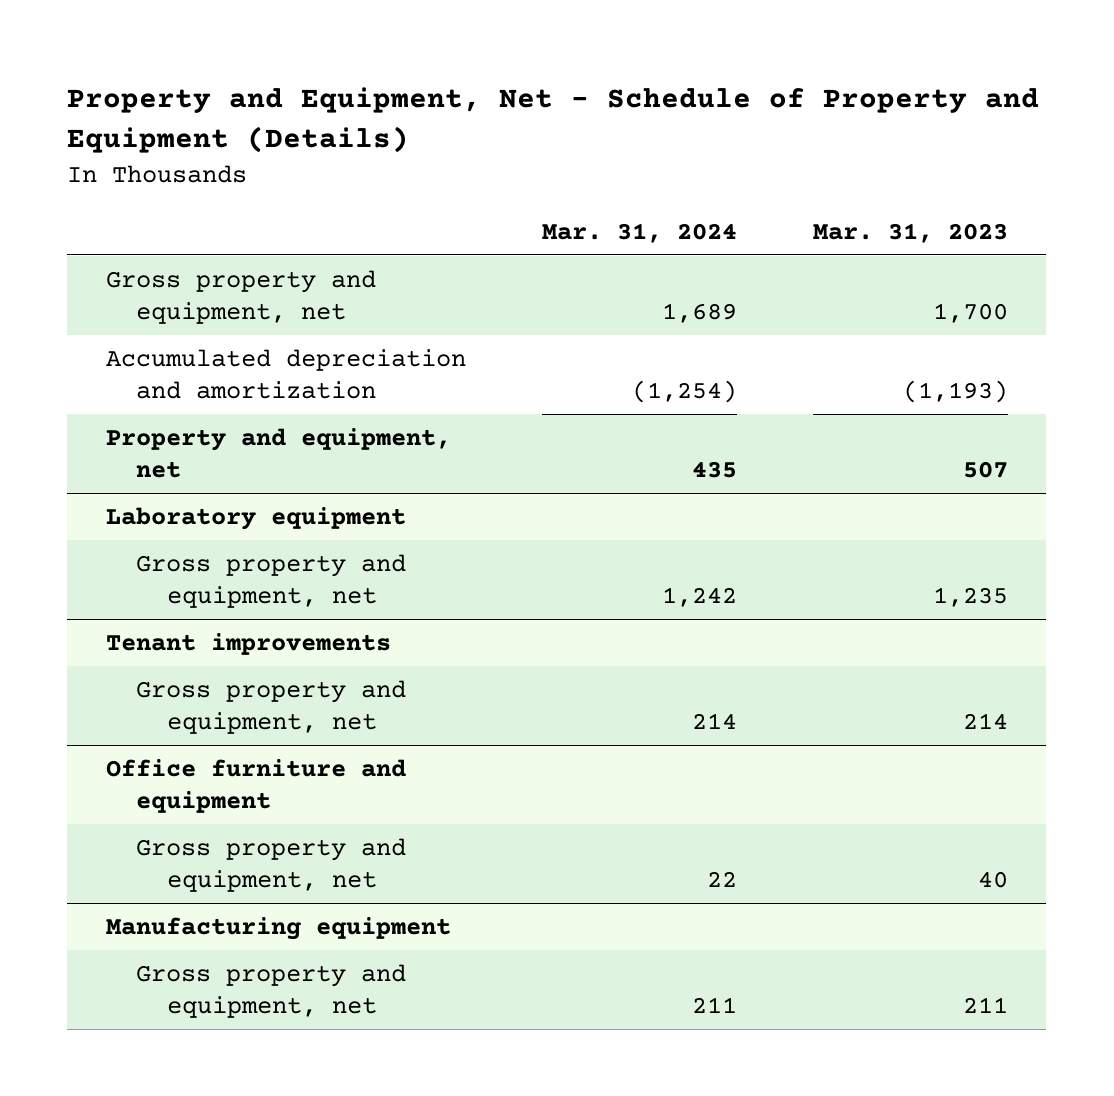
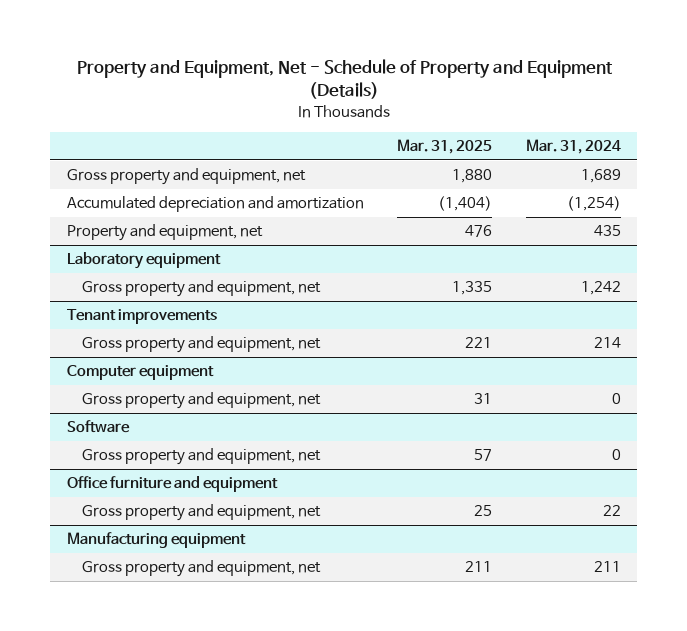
[813,222,1009,243] Mar. 31, 2023 -> none
none -> [397,139,493,155] Mar. 31, 2025
none -> [66,365,214,381] Computer equipment
none -> [82,392,322,410] Gross property and equipment, net
none -> [66,420,130,434] Software
none -> [82,448,322,466] Gross property and equipment, net

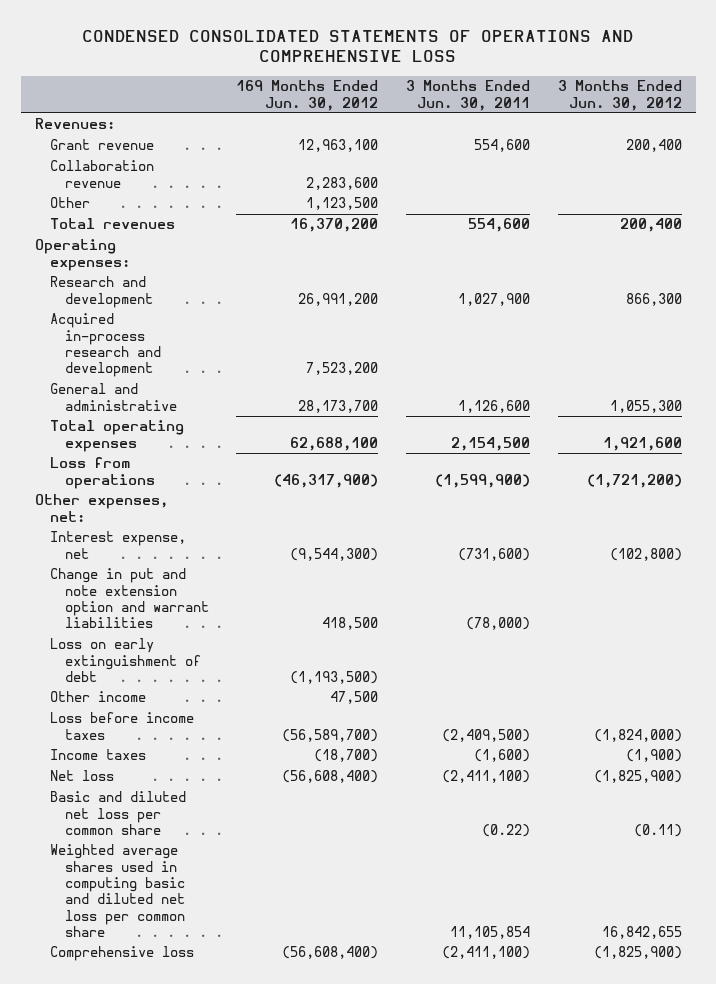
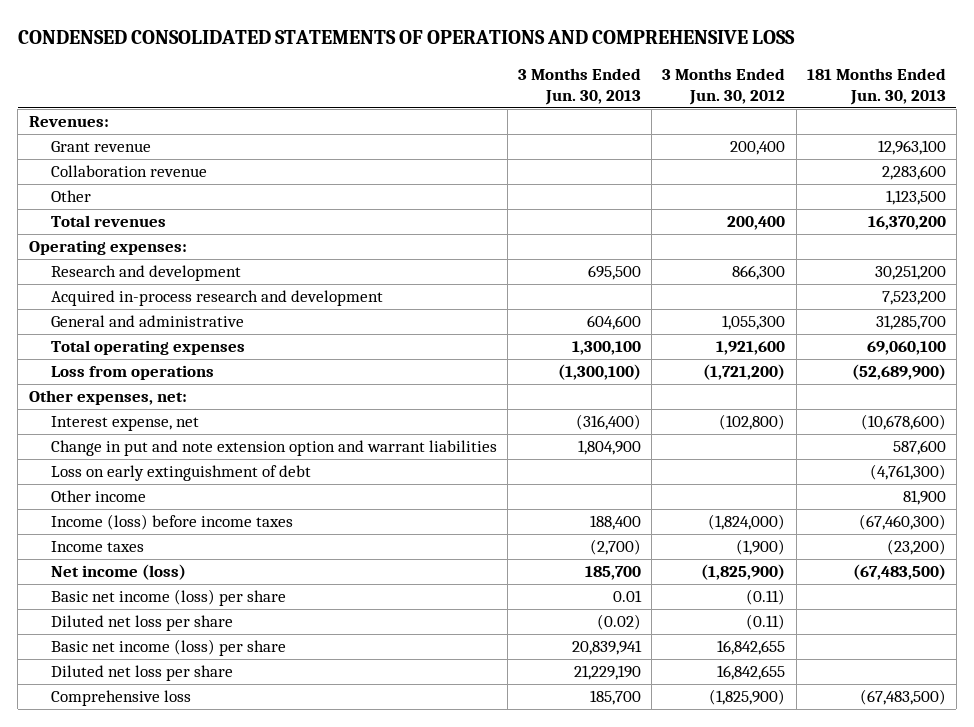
[236,80,379,111] 169 Months Ended Jun. 30, 2012 -> none
[406,80,531,111] 3 Months Ended Jun. 30, 2011 -> none
none -> [518,67,642,105] 3 Months Ended Jun. 30, 2013
none -> [806,67,946,105] 181 Months Ended Jun. 30, 2013
[49,712,194,740] Loss before income taxes -> [50,514,293,531] Income (loss) before income taxes
[49,770,114,782] Net loss -> [50,564,186,581] Net income (loss)
none -> [50,589,286,607] Basic net income (loss) per share
[49,791,186,835] Basic and diluted net loss per common share -> [50,615,233,632] Diluted net loss per share
none -> [50,639,286,657] Basic net income (loss) per share
[49,844,185,937] Weighted average shares used in computing basic and diluted net loss per common share -> [50,665,233,682] Diluted net loss per share

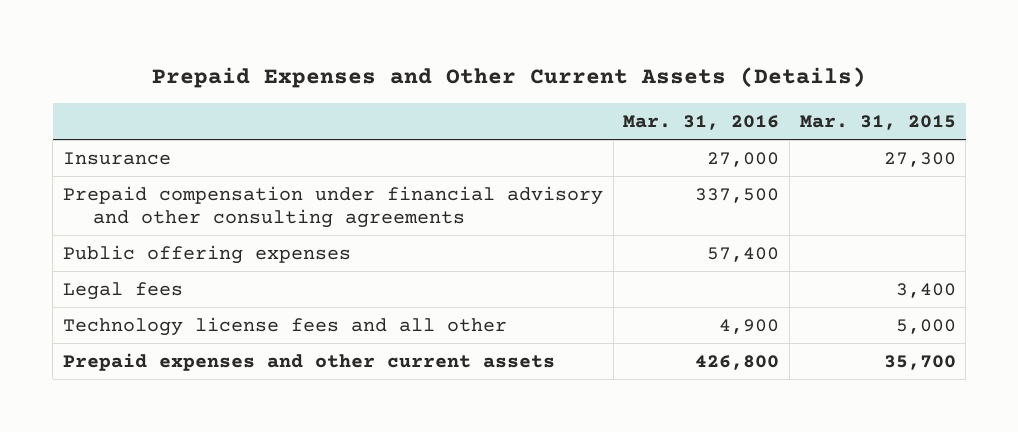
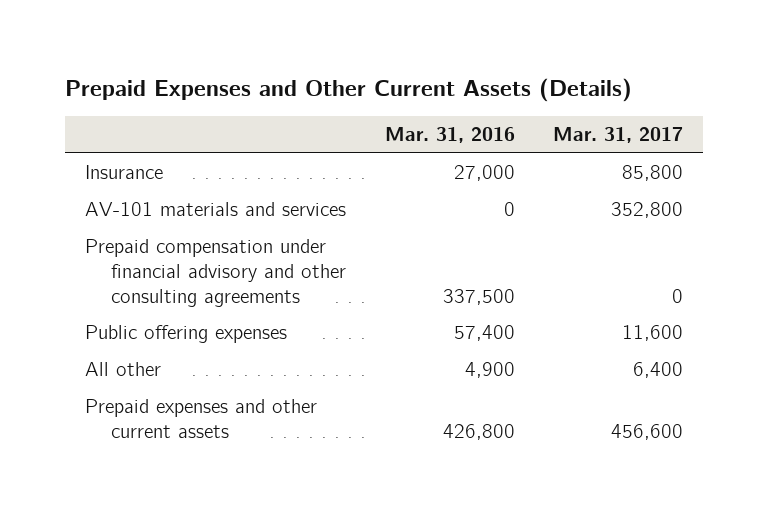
[799,114,956,130] Mar. 31, 2015 -> none
none -> [553,127,684,144] Mar. 31, 2017
none -> [84,202,346,217] AV-101 materials and services
[62,281,183,300] Legal fees -> none
[62,316,507,336] Technology license fees and all other -> none
none -> [84,362,161,377] All other

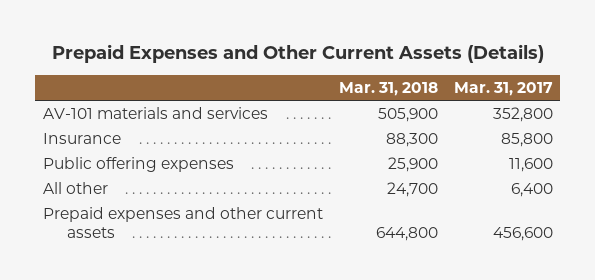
[384,127,515,144] Mar. 31, 2016 -> none
none -> [338,82,438,97] Mar. 31, 2018
[84,239,347,308] Prepaid compensation under financial advisory and other consulting agreements -> none
[84,165,163,180] Insurance -> [42,133,121,145] Insurance

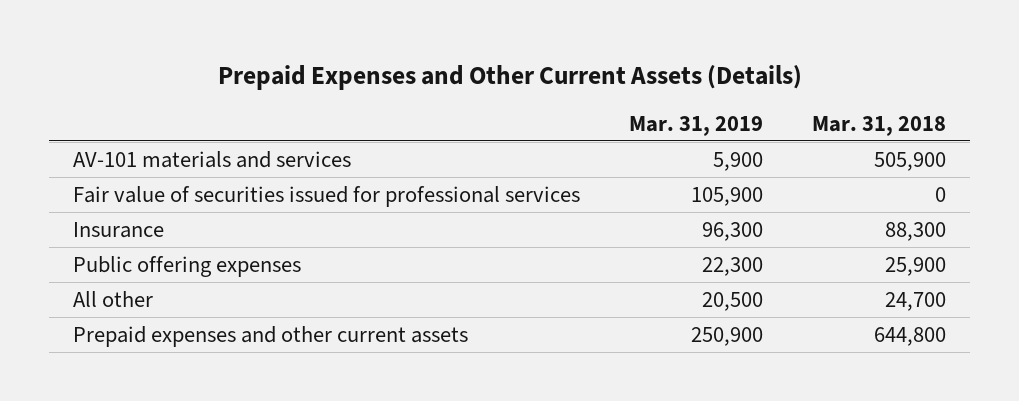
[453,82,553,97] Mar. 31, 2017 -> none
none -> [629,115,764,136] Mar. 31, 2019
none -> [73,185,581,207] Fair value of securities issued for professional services

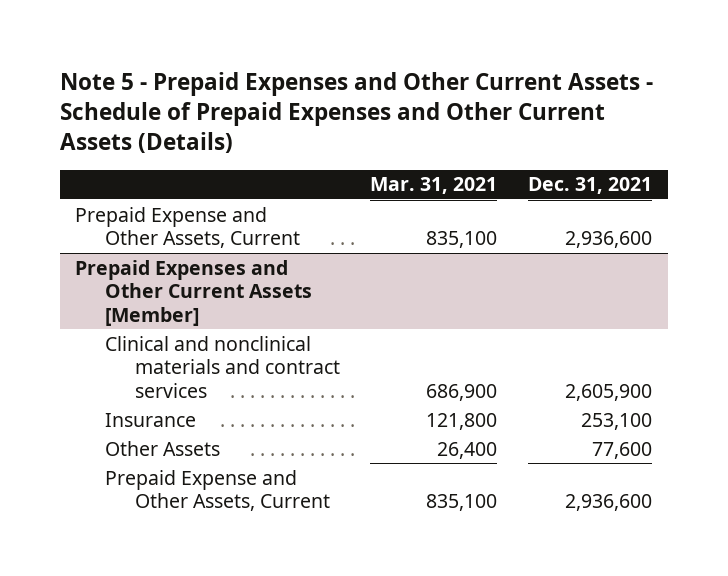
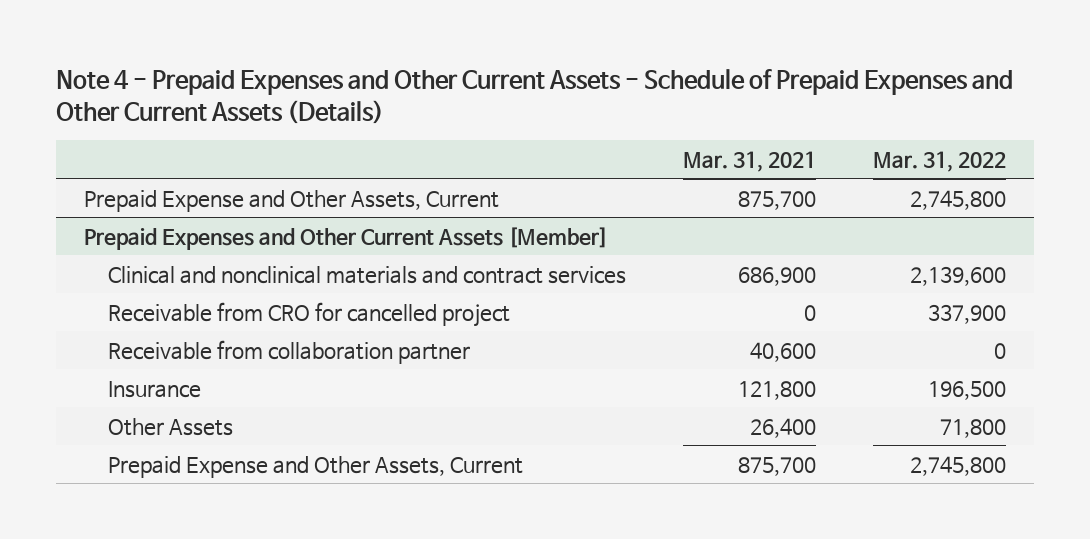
[60,72,654,154] Note 5 - Prepaid Expenses and Other Current Assets - Schedule of Prepaid Expenses and Other Current Assets (Details) -> [55,68,1013,124] Note 4 - Prepaid Expenses and Other Current Assets - Schedule of Prepaid Expenses and Other Current Assets (Details)
[528,177,653,195] Dec. 31, 2021 -> none
none -> [872,150,1006,172] Mar. 31, 2022
[426,231,498,249] 835,100 -> [737,190,816,210] 875,700
none -> [107,301,510,327] Receivable from CRO for cancelled project
none -> [107,339,470,364] Receivable from collaboration partner
[426,494,498,512] 835,100 -> [737,456,816,476] 875,700

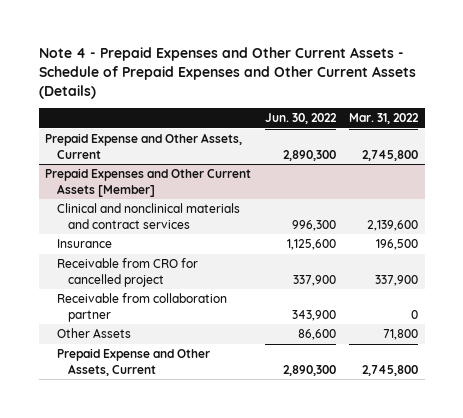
[682,150,816,172] Mar. 31, 2021 -> none
none -> [264,112,337,124] Jun. 30, 2022
[107,380,201,398] Insurance -> [56,239,112,249] Insurance

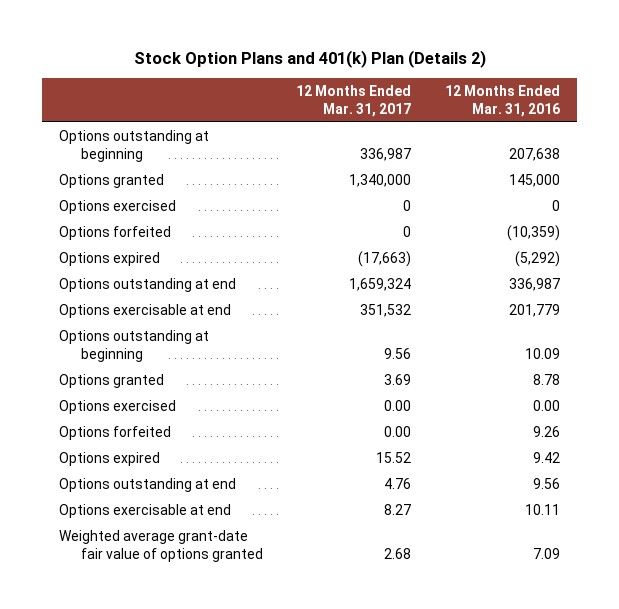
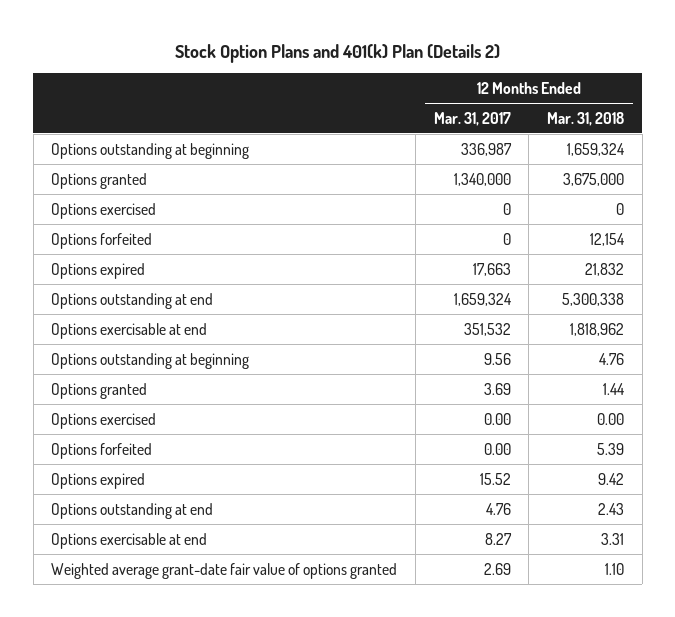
[445,85,561,117] 12 Months Ended Mar. 31, 2016 -> none
none -> [546,111,624,126] Mar. 31, 2018
[358,251,412,268] (17,663) -> [472,262,511,276] 17,663
[384,547,412,559] 2.68 -> [483,562,511,575] 2.69

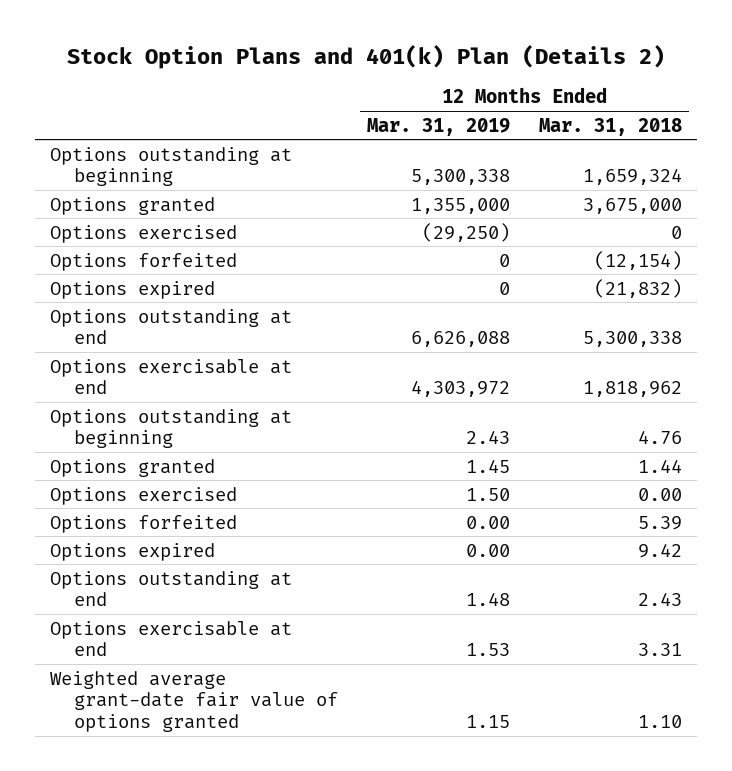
[433,111,511,126] Mar. 31, 2017 -> none
none -> [367,117,511,136] Mar. 31, 2019
[589,232,625,246] 12,154 -> [594,250,683,270] (12,154)
[584,262,624,276] 21,832 -> [594,278,683,298] (21,832)

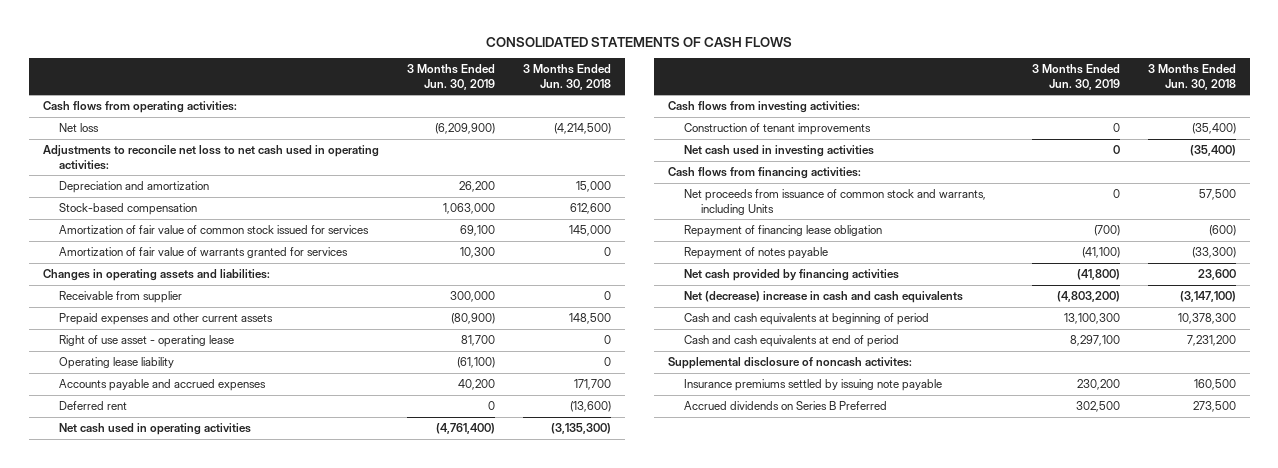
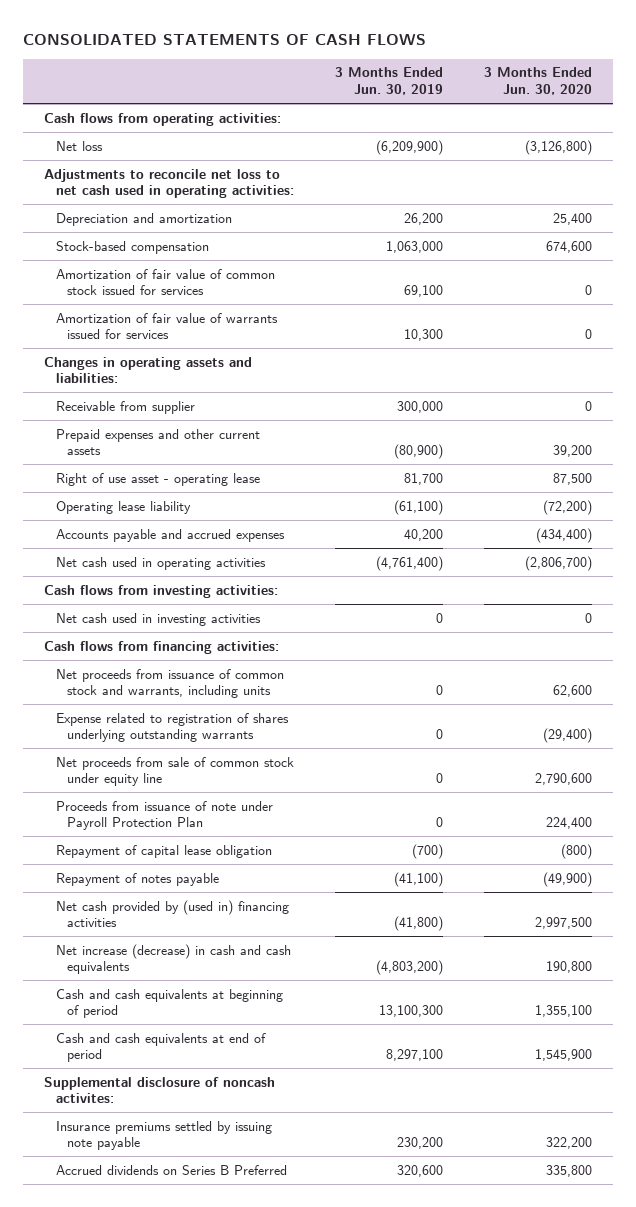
[522,64,611,90] 3 Months Ended Jun. 30, 2018 -> none
none -> [484,67,593,96] 3 Months Ended Jun. 30, 2020
[59,247,349,259] Amortization of fair value of warrants granted for services -> [55,312,278,340] Amortization of fair value of warrants issued for services
[59,401,128,411] Deferred rent -> none
[684,123,872,136] Construction of tenant improvements -> none
[684,189,987,215] Net proceeds from issuance of common stock and warrants, including Units -> [55,668,284,699] Net proceeds from issuance of common stock and warrants, including units
none -> [55,712,289,743] Expense related to registration of shares underlying outstanding warrants
none -> [55,756,294,787] Net proceeds from sale of common stock under equity line
none -> [55,800,273,831] Proceeds from issuance of note under Payroll Protection Plan
[684,225,883,238] Repayment of financing lease obligation -> [55,844,272,858] Repayment of capital lease obligation
[684,269,900,282] Net cash provided by financing activities -> [55,899,289,928] Net cash provided by (used in) financing activities
[684,291,964,304] Net (decrease) increase in cash and cash equivalents -> [55,943,291,975] Net increase (decrease) in cash and cash equivalents
[1075,401,1120,413] 302,500 -> [396,1164,443,1177] 320,600

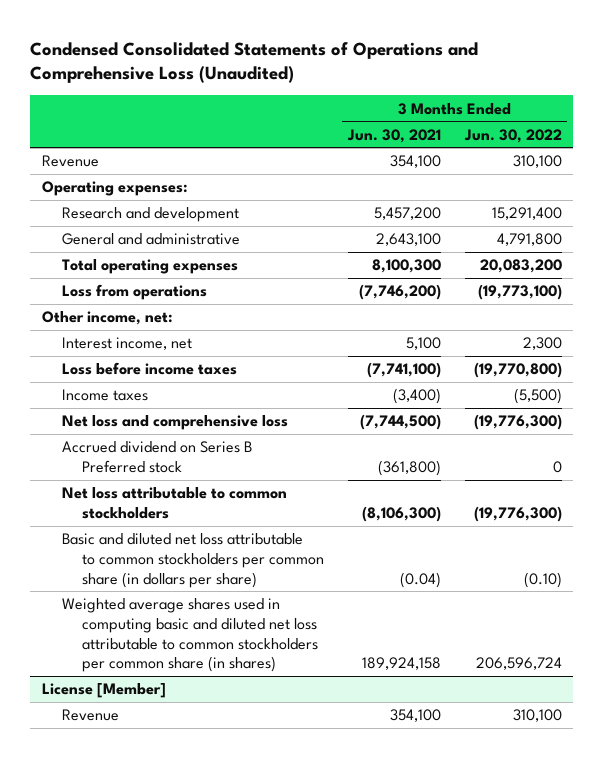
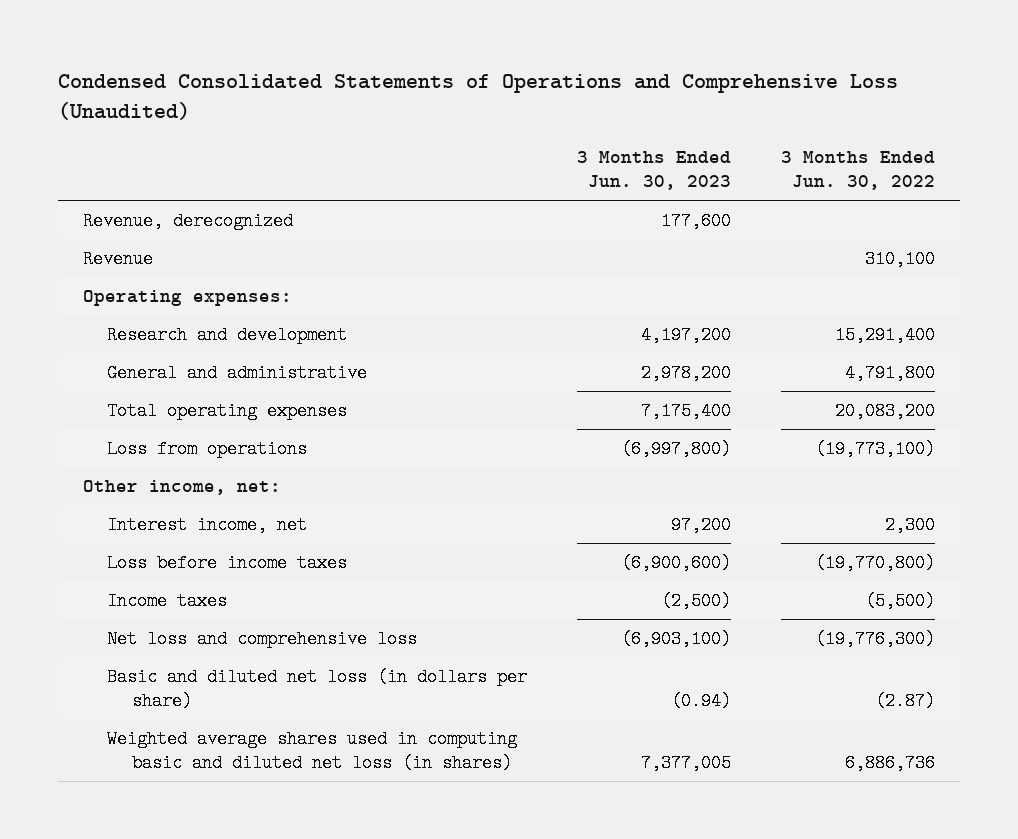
[346,128,441,143] Jun. 30, 2021 -> none
none -> [577,150,732,190] 3 Months Ended Jun. 30, 2023
none -> [83,212,294,231] Revenue, derecognized
[61,441,252,473] Accrued dividend on Series B Preferred stock -> none
[61,487,287,519] Net loss attributable to common stockholders -> none
[42,683,167,699] License [Member] -> none
[61,709,119,722] Revenue -> none
[61,533,324,588] Basic and diluted net loss attributable to common stockholders per common share (in dollars per share) -> [107,668,528,710] Basic and diluted net loss (in dollars per share)
[523,571,562,588] (0.10) -> [875,691,936,710] (2.87)
[61,598,318,673] Weighted average shares used in computing basic and diluted net loss attributable to common stockholders per common share (in shares) -> [107,730,518,772] Weighted average shares used in computing basic and diluted net loss (in shares)
[475,657,562,671] 206,596,724 -> [845,753,936,772] 6,886,736

